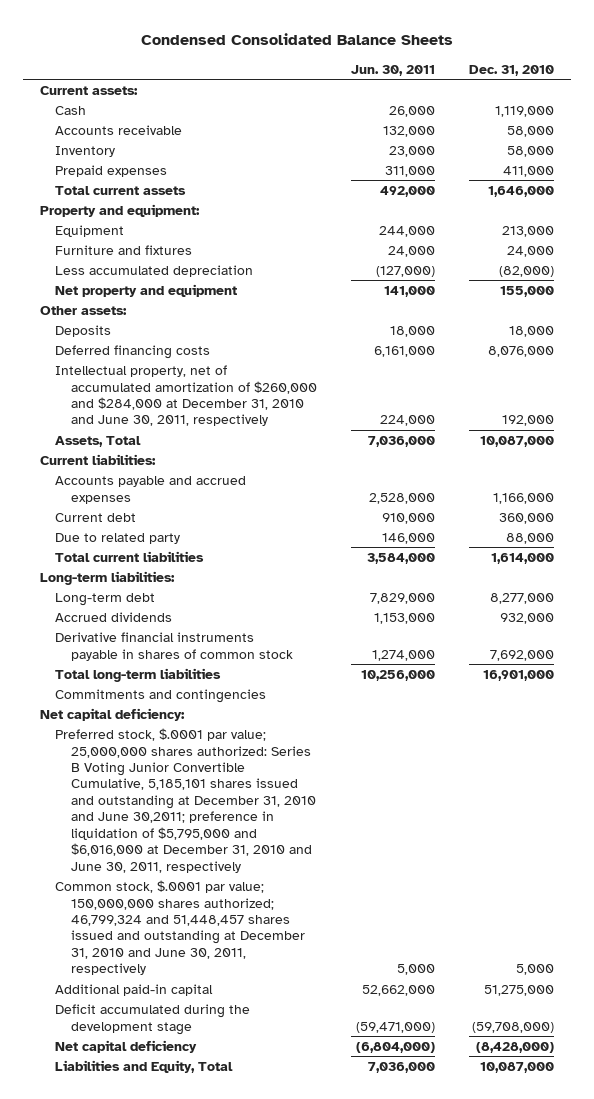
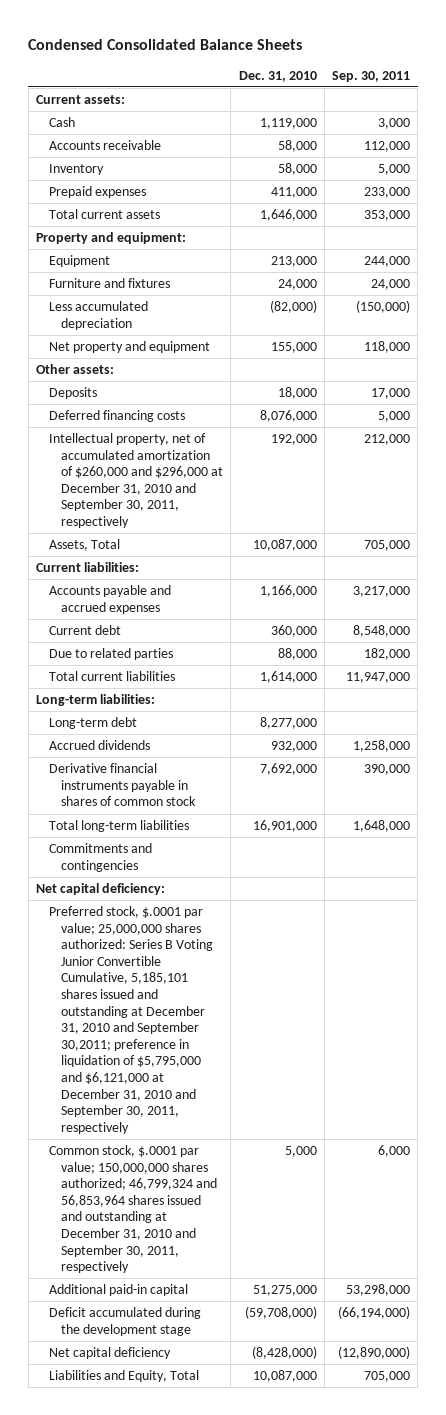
[350,64,435,76] Jun. 30, 2011 -> none
none -> [331,70,410,82] Sep. 30, 2011
[55,365,317,427] Intellectual property, net of accumulated amortization of $260,000 and $284,000 at December 31, 2010 and June 30, 2011, respectively -> [48,433,224,529] Intellectual property, net of accumulated amortization of $260,000 and $296,000 at December 31, 2010 and September 30, 2011, respectively
[55,533,181,545] Due to related party -> [48,648,173,661] Due to related parties
[55,728,316,873] Preferred stock, $.0001 par value; 25,000,000 shares authorized: Series B Voting Junior Convertible Cumulative, 5,185,101 shares issued and outstanding at December 31, 2010 and June 30,2011; preference in liquidation of $5,795,000 and $6,016,000 at December 31, 2010 and June 30, 2011, respectively -> [48,906,214,1134] Preferred stock, $.0001 par value; 25,000,000 shares authorized: Series B Voting Junior Convertible Cumulative, 5,185,101 shares issued and outstanding at December 31, 2010 and September 30,2011; preference in liquidation of $5,795,000 and $6,121,000 at December 31, 2010 and September 30, 2011, respectively
[55,880,305,976] Common stock, $.0001 par value; 150,000,000 shares authorized; 46,799,324 and 51,448,457 shares issued and outstanding at December 31, 2010 and June 30, 2011, respectively -> [48,1145,218,1274] Common stock, $.0001 par value; 150,000,000 shares authorized; 46,799,324 and 56,853,964 shares issued and outstanding at December 31, 2010 and September 30, 2011, respectively

